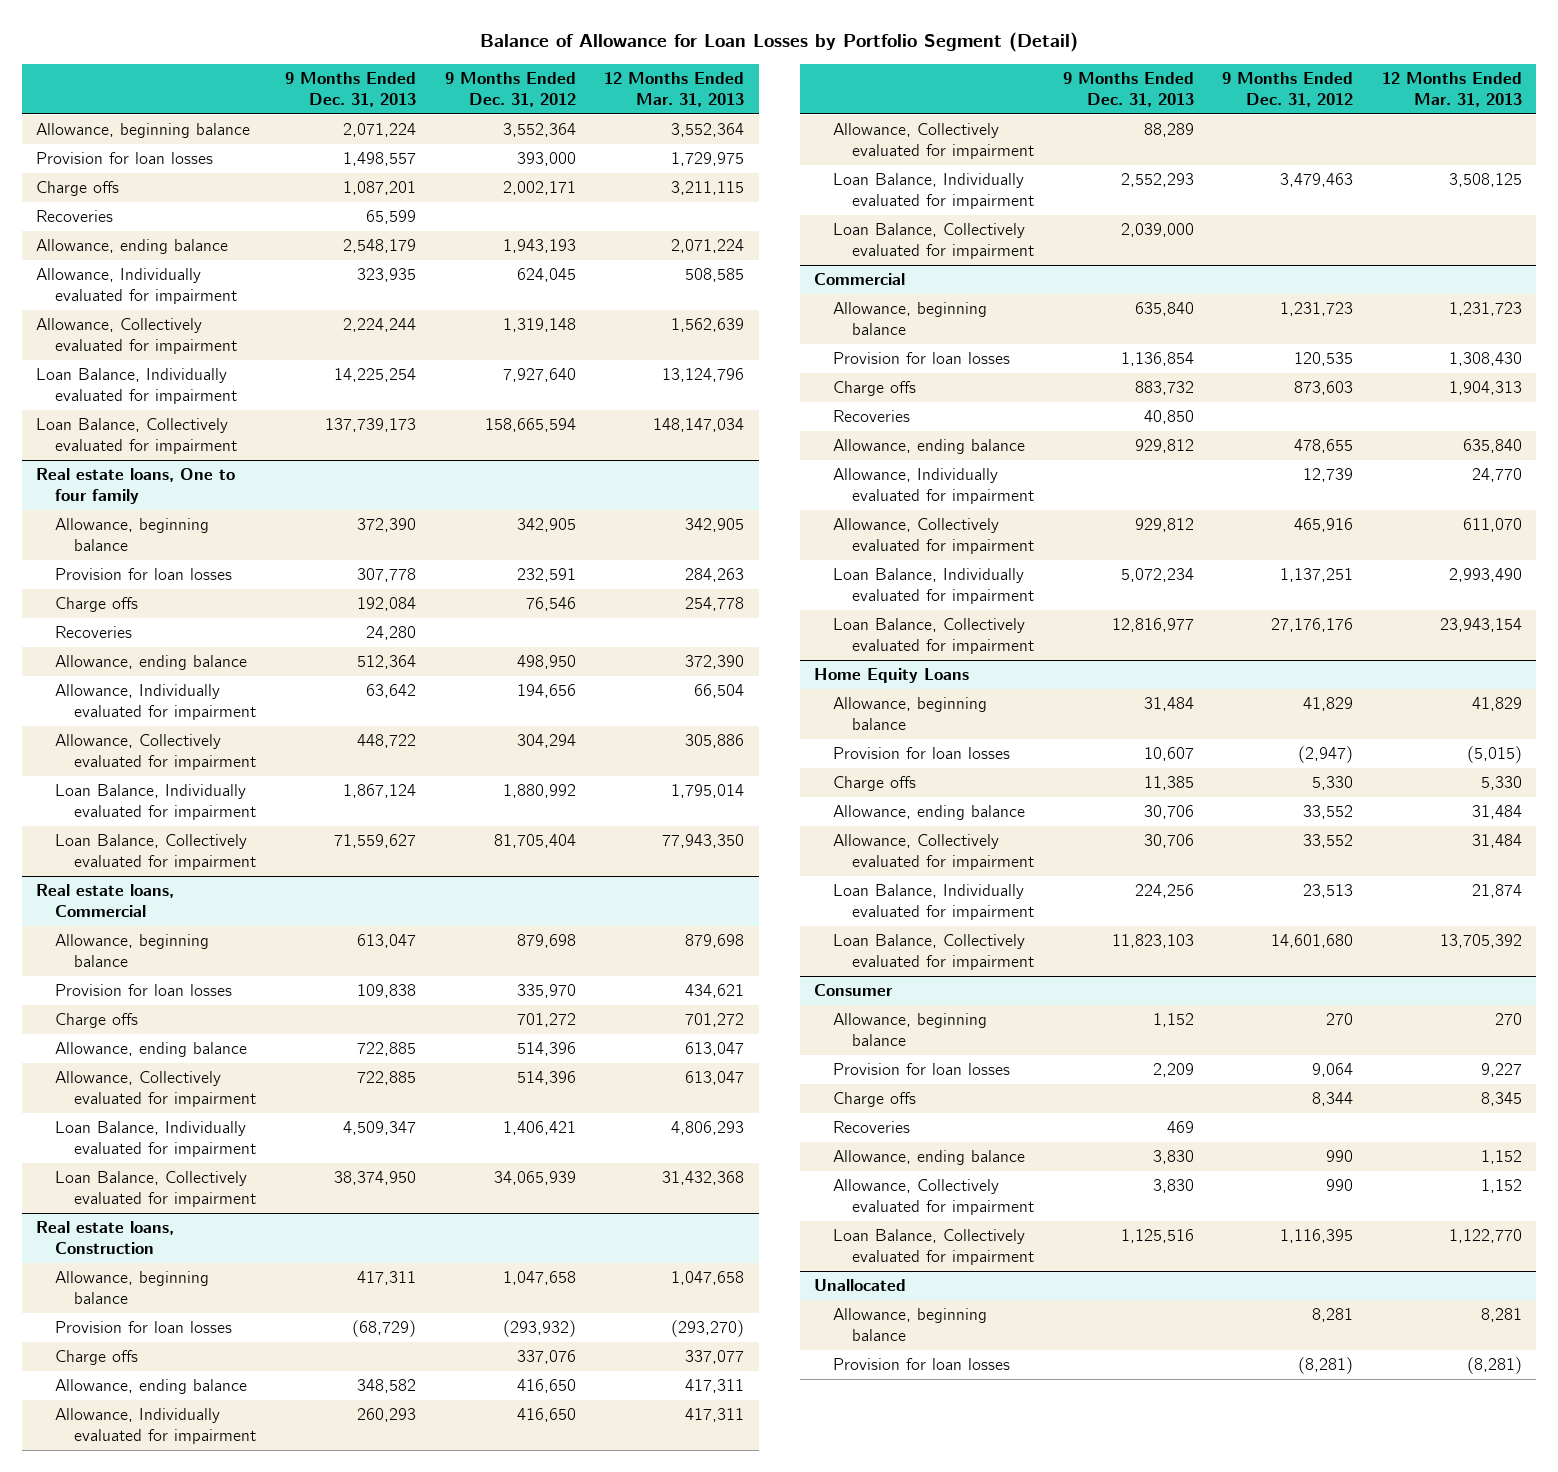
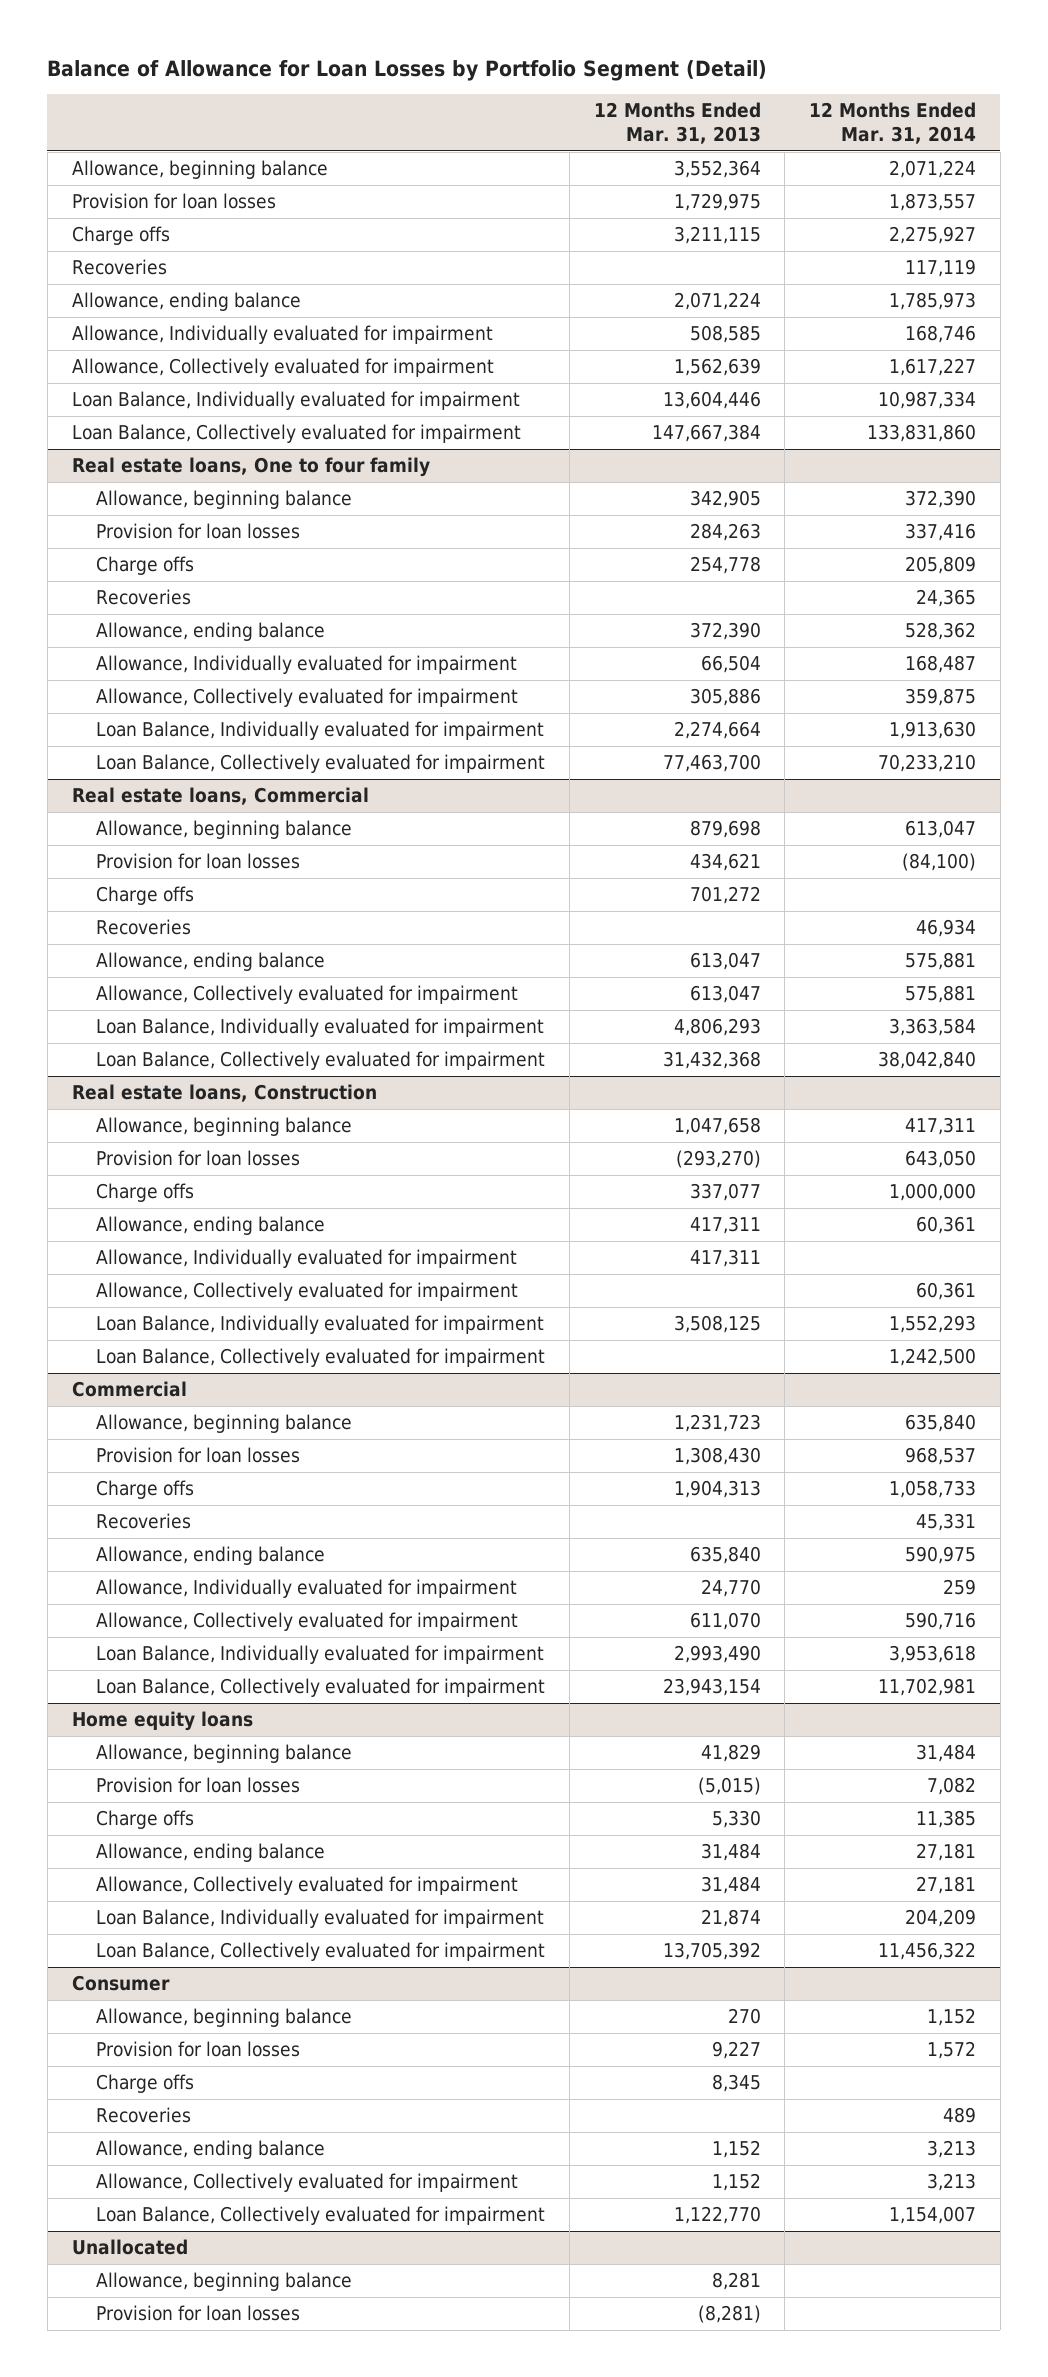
[284,71,416,108] 9 Months Ended Dec. 31, 2013 -> none
[444,71,576,108] 9 Months Ended Dec. 31, 2012 -> none
none -> [809,102,977,144] 12 Months Ended Mar. 31, 2014
[662,368,745,383] 13,124,796 -> [662,391,761,410] 13,604,446
[653,418,745,433] 148,147,034 -> [651,424,761,443] 147,667,384
[671,784,745,799] 1,795,014 -> [673,721,761,740] 2,274,664
[662,834,745,849] 77,943,350 -> [662,754,761,773] 77,463,700
none -> [96,919,192,936] Recoveries
[813,668,969,684] Home Equity Loans -> [71,1711,253,1732] Home equity loans

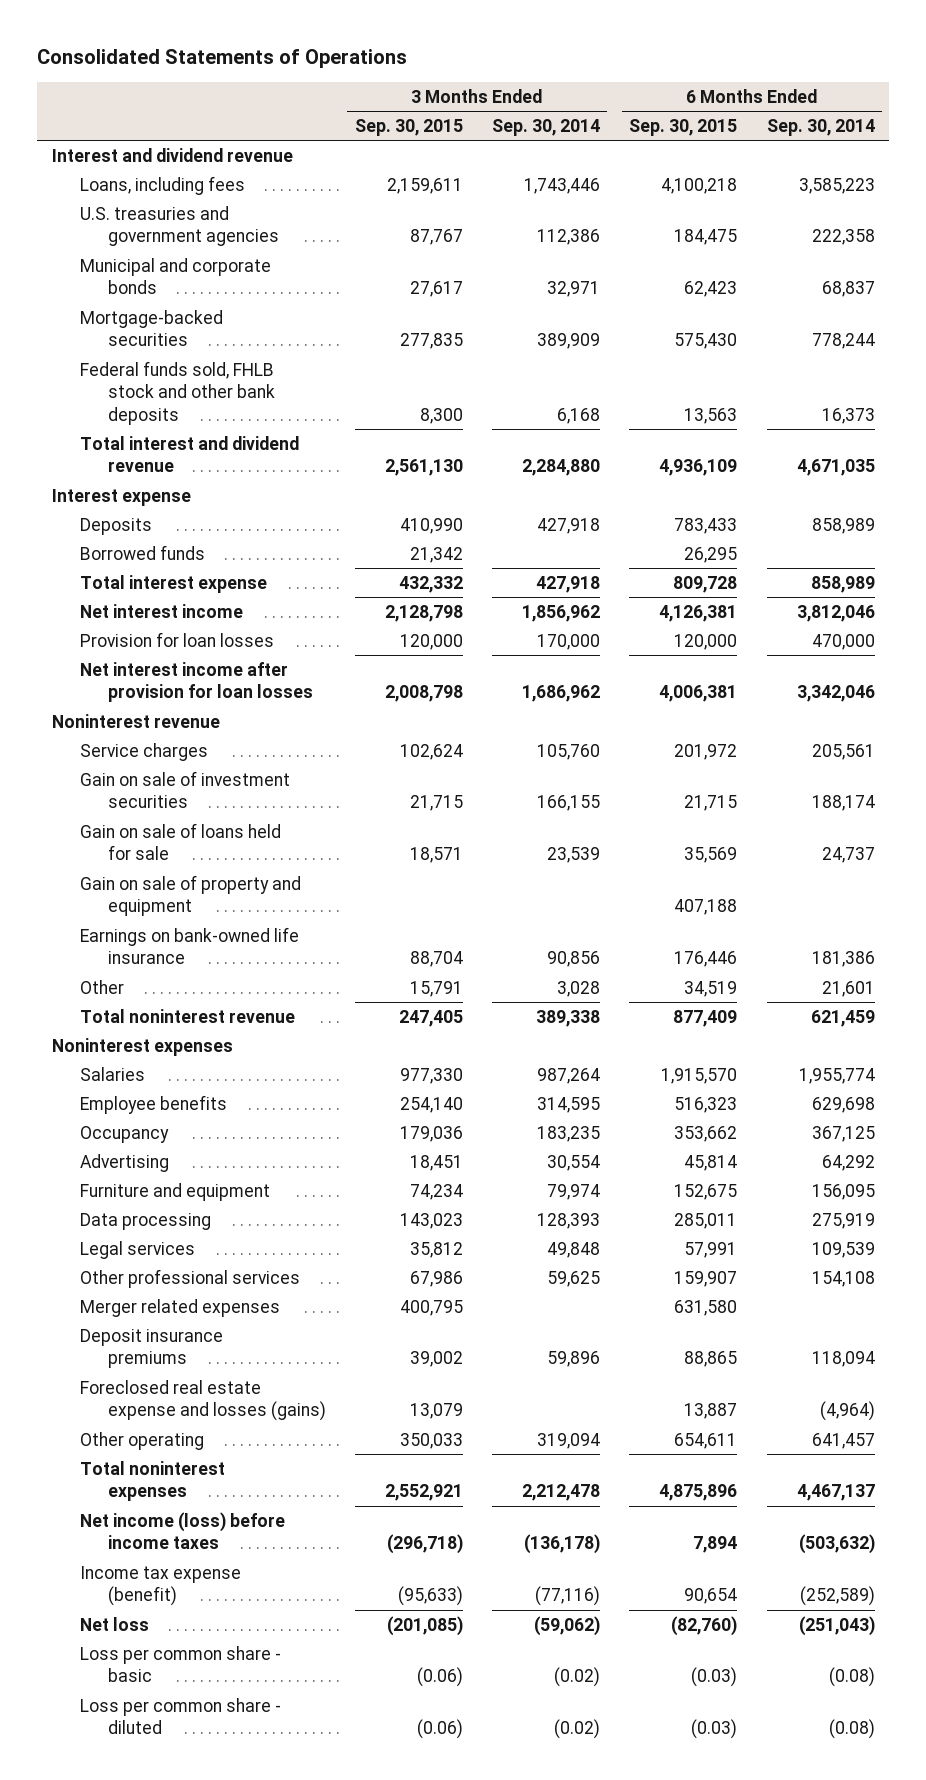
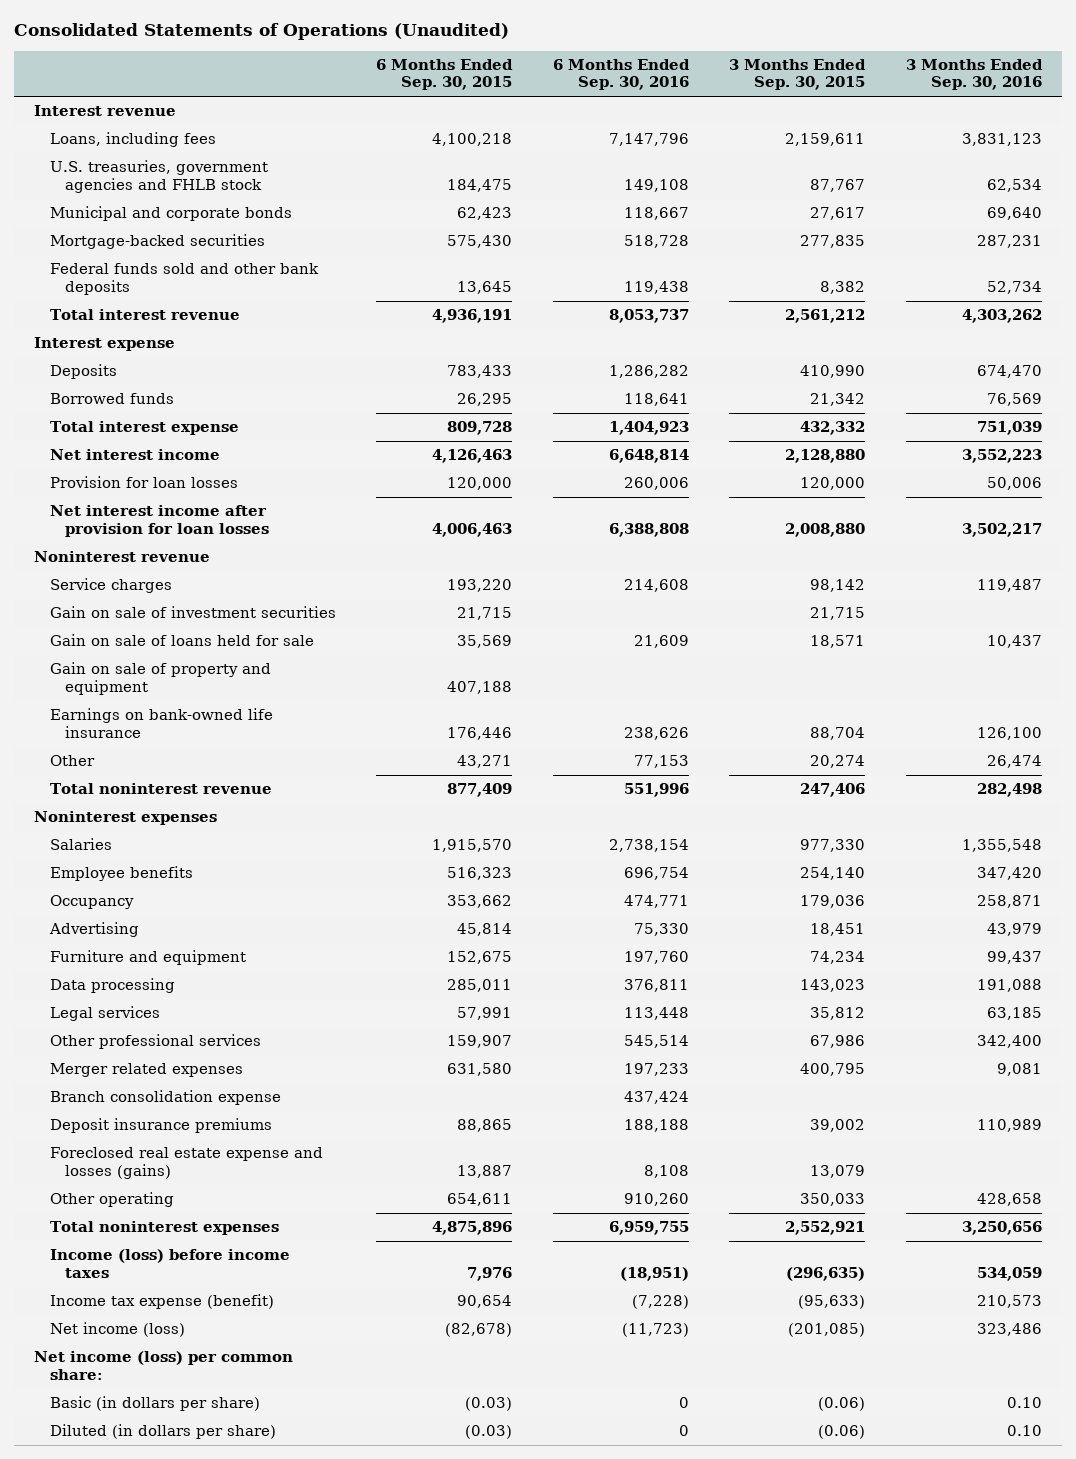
[37,49,408,69] Consolidated Statements of Operations -> [14,23,510,41] Consolidated Statements of Operations (Unaudited)
[492,118,601,136] Sep. 30, 2014 -> none
[766,118,875,136] Sep. 30, 2014 -> none
none -> [552,58,690,91] 6 Months Ended Sep. 30, 2016
none -> [905,58,1043,91] 3 Months Ended Sep. 30, 2016
[51,147,293,162] Interest and dividend revenue -> [34,105,177,117] Interest revenue
[79,205,279,247] U.S. treasuries and government agencies -> [49,160,268,193] U.S. treasuries, government agencies and FHLB stock
[79,360,275,425] Federal funds sold, FHLB stock and other bank deposits -> [49,263,319,295] Federal funds sold and other bank deposits
[419,407,463,424] 8,300 -> [820,280,866,294] 8,382
[684,407,738,424] 13,563 -> [457,280,513,294] 13,645
[79,435,299,473] Total interest and dividend revenue -> [49,309,240,321] Total interest revenue
[384,459,463,477] 2,561,130 -> [785,309,866,324] 2,561,212
[659,459,738,477] 4,936,109 -> [432,309,513,324] 4,936,191
[384,604,463,622] 2,128,798 -> [785,449,866,464] 2,128,880
[659,604,738,622] 4,126,381 -> [432,449,513,464] 4,126,463
[384,685,463,703] 2,008,798 -> [785,522,866,537] 2,008,880
[659,685,738,703] 4,006,381 -> [432,522,513,537] 4,006,463
[399,743,463,760] 102,624 -> [810,579,866,593] 98,142
[674,743,738,760] 201,972 -> [447,579,513,593] 193,220
[409,980,463,997] 15,791 -> [810,755,866,769] 20,274
[684,980,738,997] 34,519 -> [457,755,513,769] 43,271
[398,1009,463,1027] 247,405 -> [800,783,866,798] 247,406
none -> [49,1090,281,1106] Branch consolidation expense
[79,1511,285,1550] Net income (loss) before income taxes -> [49,1249,290,1278] Income (loss) before income taxes
[386,1534,463,1555] (296,718) -> [786,1266,866,1281] (296,635)
[693,1536,738,1554] 7,894 -> [467,1266,513,1281] 7,976
[79,1616,149,1631] Net loss -> [49,1322,185,1338] Net income (loss)
[671,1615,738,1636] (82,760) -> [445,1323,513,1338] (82,678)
none -> [34,1351,294,1380] Net income (loss) per common share:
[79,1645,281,1683] Loss per common share - basic -> [49,1396,260,1412] Basic (in dollars per share)
[79,1697,281,1735] Loss per common share - diluted -> [49,1424,276,1440] Diluted (in dollars per share)

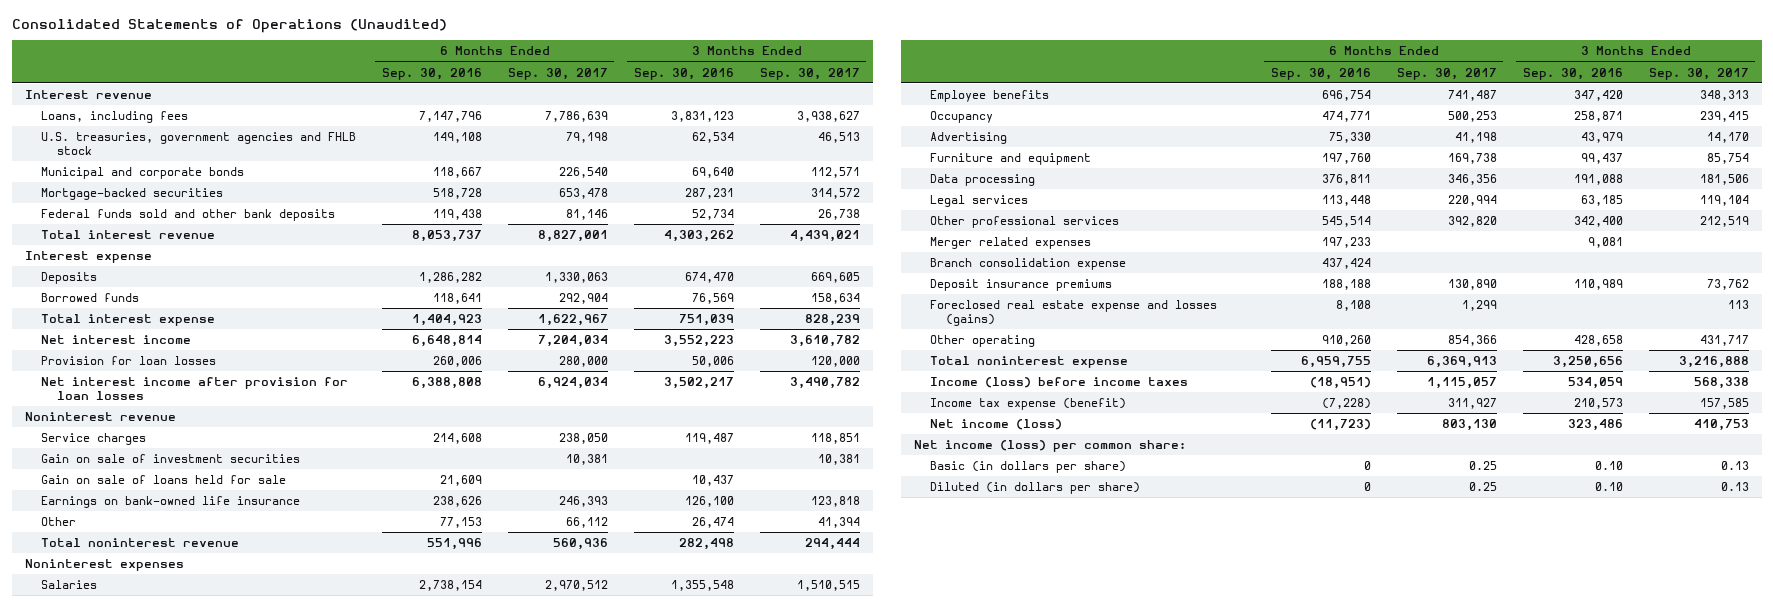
[376,58,514,91] 6 Months Ended Sep. 30, 2015 -> none
[729,58,867,91] 3 Months Ended Sep. 30, 2015 -> none
none -> [507,67,608,80] Sep. 30, 2017
none -> [759,67,860,80] Sep. 30, 2017
[49,662,271,695] Gain on sale of property and equipment -> none
[49,1221,279,1236] Total noninterest expenses -> [929,355,1128,368] Total noninterest expense

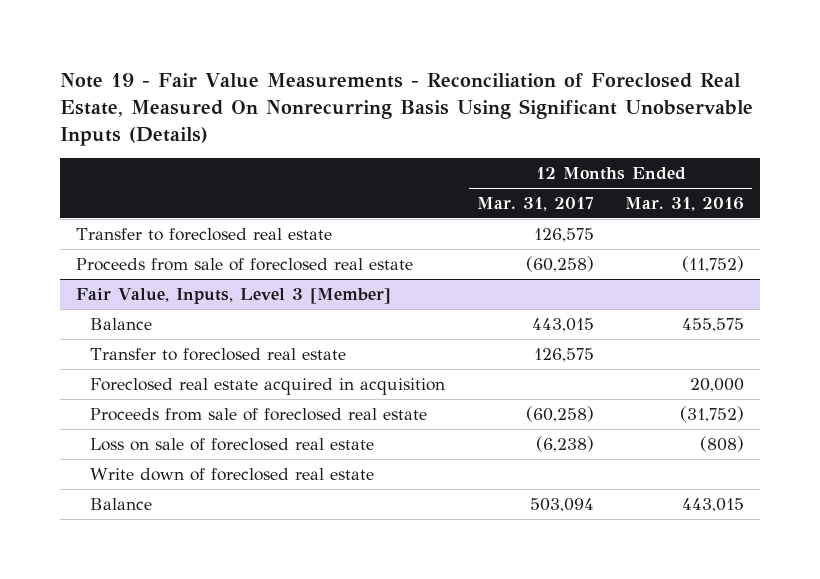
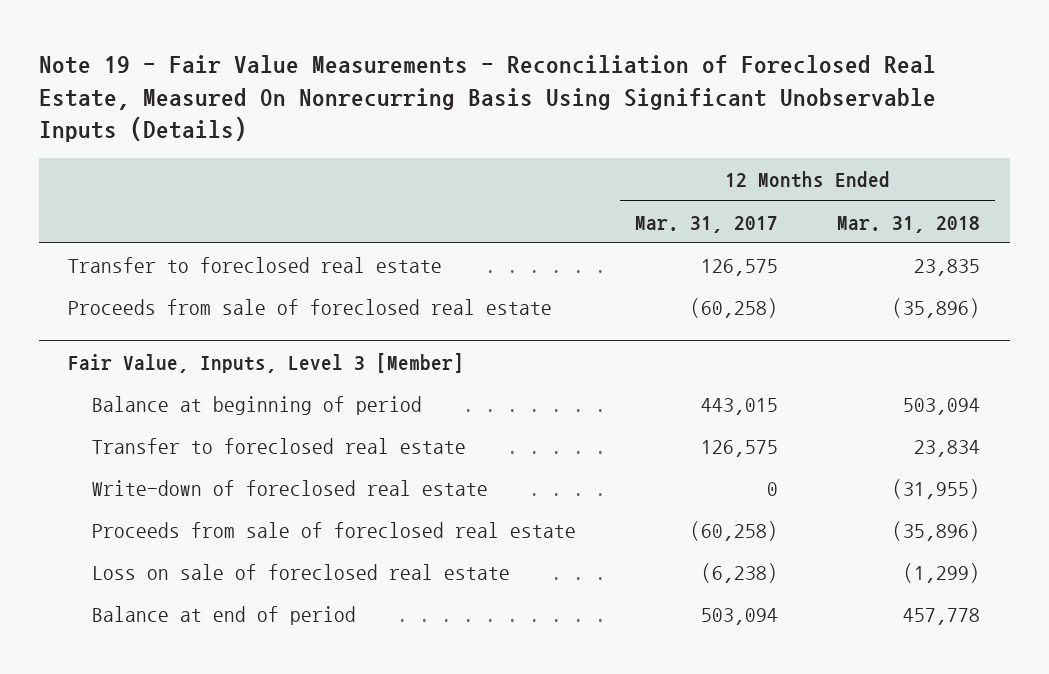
[625,196,745,211] Mar. 31, 2016 -> none
none -> [837,215,981,233] Mar. 31, 2018
[89,317,152,330] Balance -> [92,395,423,415] Balance at beginning of period
[89,377,445,395] Foreclosed real estate acquired in acquisition -> none
none -> [92,479,489,496] Write-down of foreclosed real estate
[89,467,374,481] Write down of foreclosed real estate -> none
[89,497,152,510] Balance -> [92,605,357,625] Balance at end of period

